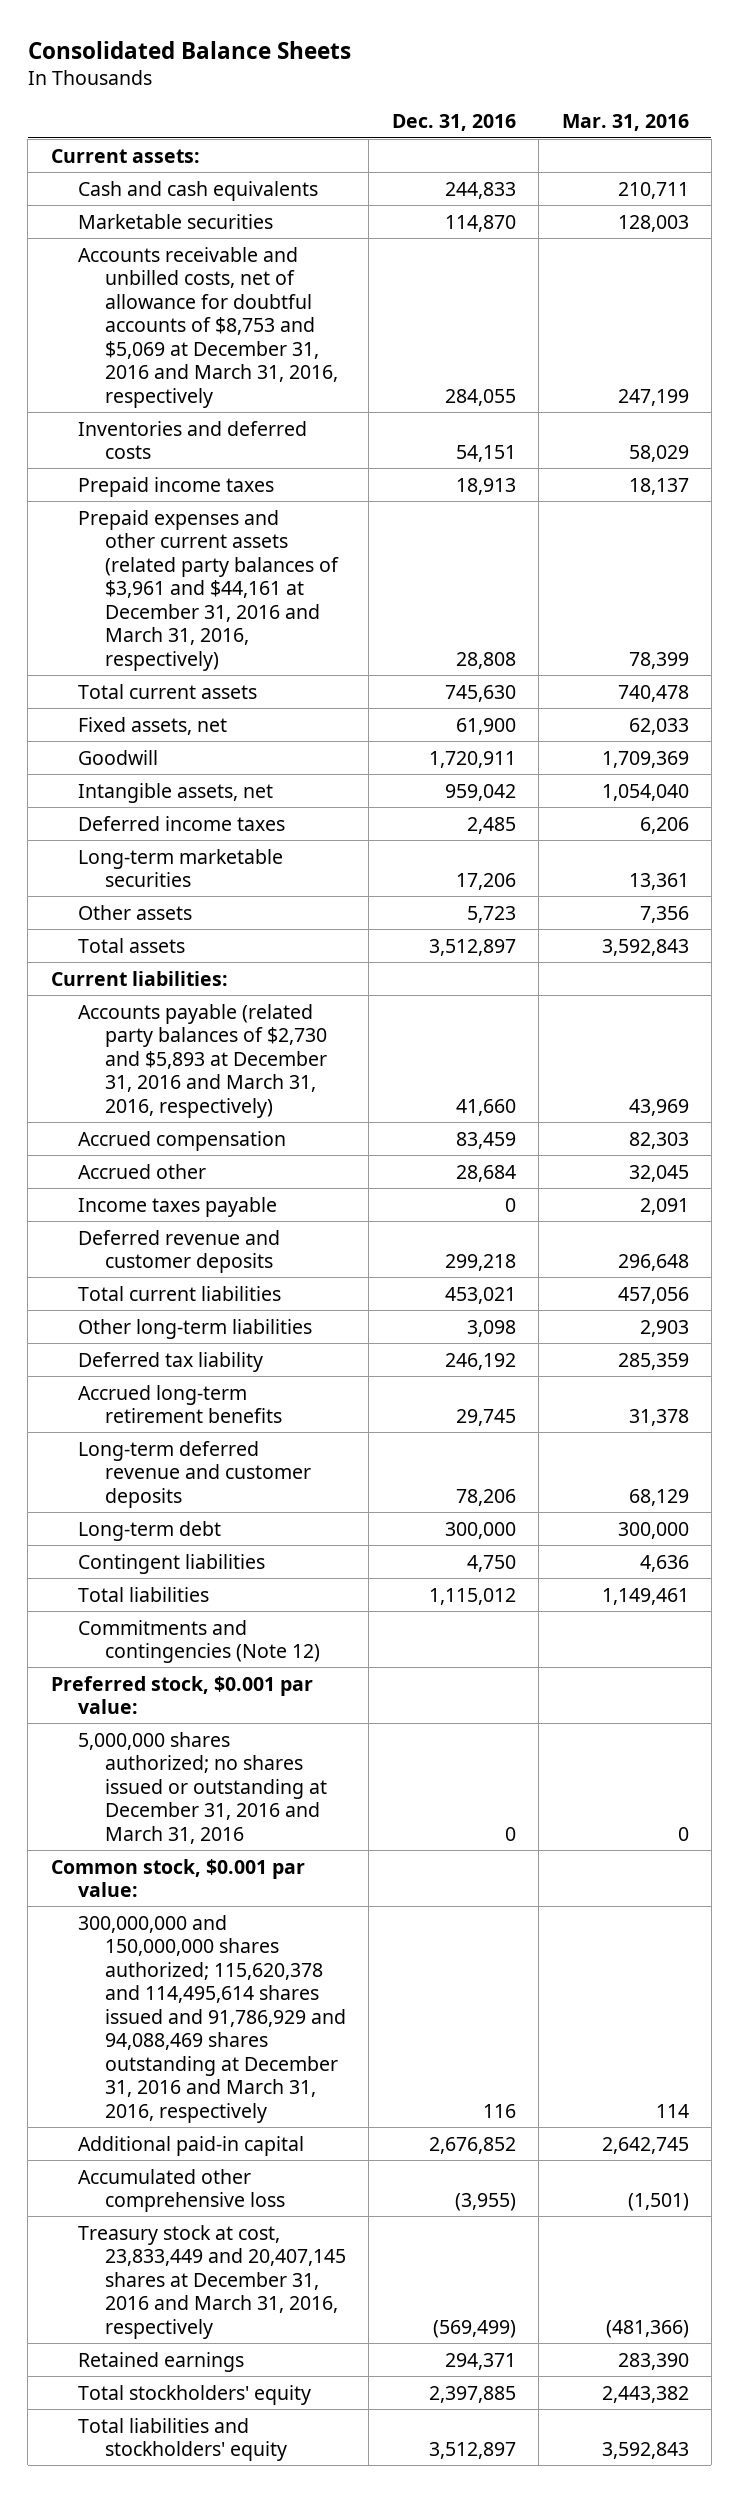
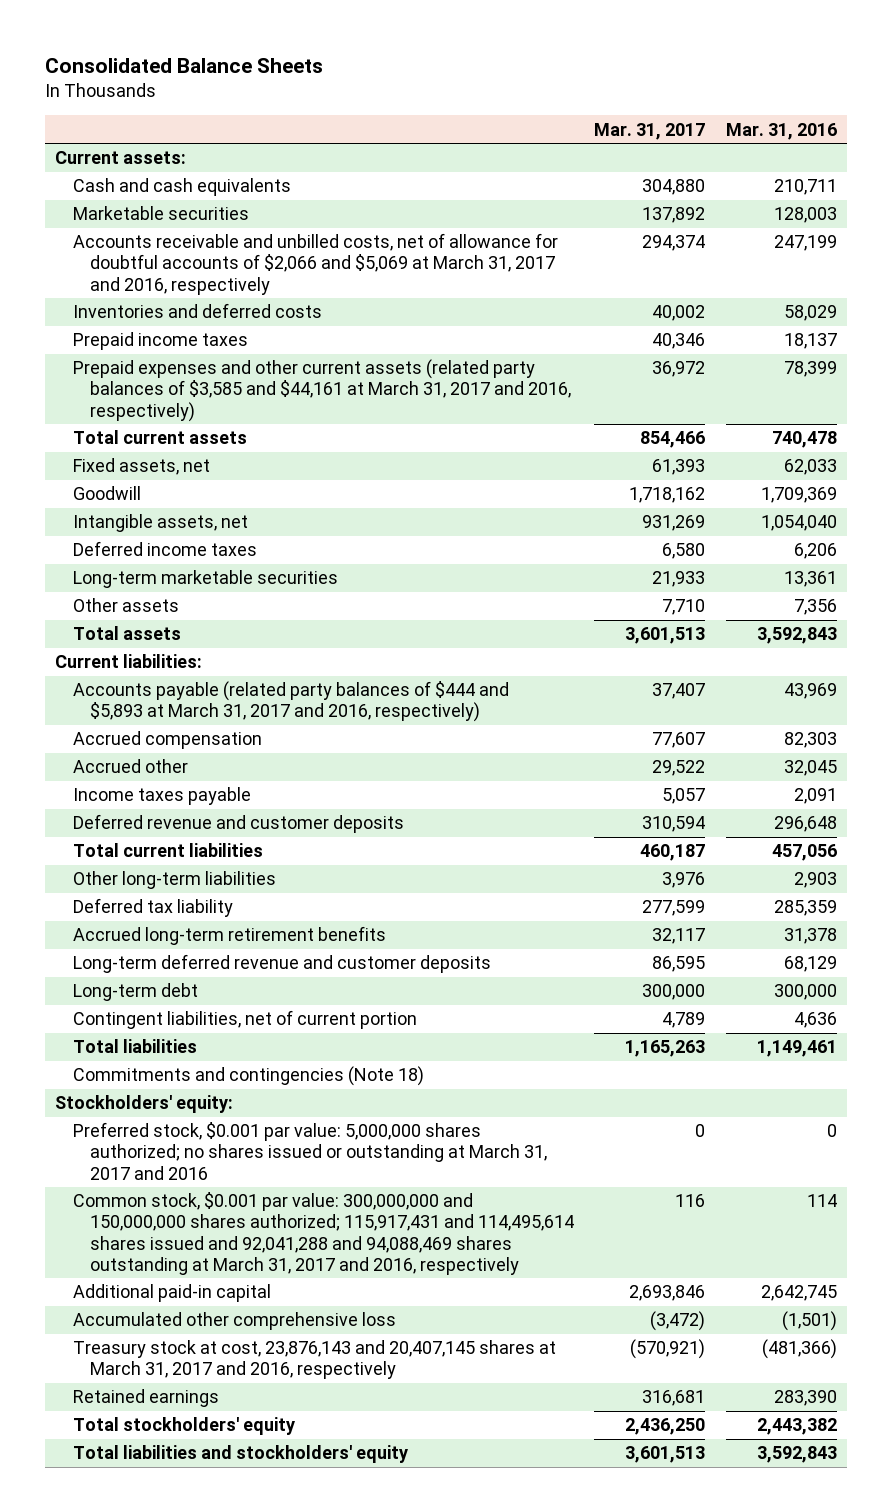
[391,114,516,132] Dec. 31, 2016 -> none
none -> [594,122,706,140] Mar. 31, 2017
[77,246,338,408] Accounts receivable and unbilled costs, net of allowance for doubtful accounts of $8,753 and $5,069 at December 31, 2016 and March 31, 2016, respectively -> [72,233,558,295] Accounts receivable and unbilled costs, net of allowance for doubtful accounts of $2,066 and $5,069 at March 31, 2017 and 2016, respectively
[77,509,339,671] Prepaid expenses and other current assets (related party balances of $3,961 and $44,161 at December 31, 2016 and March 31, 2016, respectively) -> [72,359,571,422] Prepaid expenses and other current assets (related party balances of $3,585 and $44,161 at March 31, 2017 and 2016, respectively)
[77,1003,327,1118] Accounts payable (related party balances of $2,730 and $5,893 at December 31, 2016 and March 31, 2016, respectively) -> [72,681,509,723] Accounts payable (related party balances of $444 and $5,893 at March 31, 2017 and 2016, respectively)
[77,1553,265,1574] Contingent liabilities -> [72,1010,417,1030] Contingent liabilities, net of current portion
[50,1675,313,1715] Preferred stock, $0.001 par value: -> none
[50,1858,305,1898] Common stock, $0.001 par value: -> none
[77,1619,320,1664] Commitments and contingencies (Note 12) -> [72,1066,424,1087] Commitments and contingencies (Note 18)
none -> [55,1095,234,1114] Stockholders' equity:
[77,1731,327,1844] 5,000,000 shares authorized; no shares issued or outstanding at December 31, 2016 and March 31, 2016 -> [72,1122,547,1180] Preferred stock, $0.001 par value: 5,000,000 shares authorized; no shares issued or outstanding at March 31, 2017 and 2016
[77,1914,346,2123] 300,000,000 and 150,000,000 shares authorized; 115,620,378 and 114,495,614 shares issued and 91,786,929 and 94,088,469 shares outstanding at December 31, 2016 and March 31, 2016, respectively -> [72,1192,574,1275] Common stock, $0.001 par value: 300,000,000 and 150,000,000 shares authorized; 115,917,431 and 114,495,614 shares issued and 92,041,288 and 94,088,469 shares outstanding at March 31, 2017 and 2016, respectively
[77,2224,346,2339] Treasury stock at cost, 23,833,449 and 20,407,145 shares at December 31, 2016 and March 31, 2016, respectively -> [72,1340,556,1380] Treasury stock at cost, 23,876,143 and 20,407,145 shares at March 31, 2017 and 2016, respectively

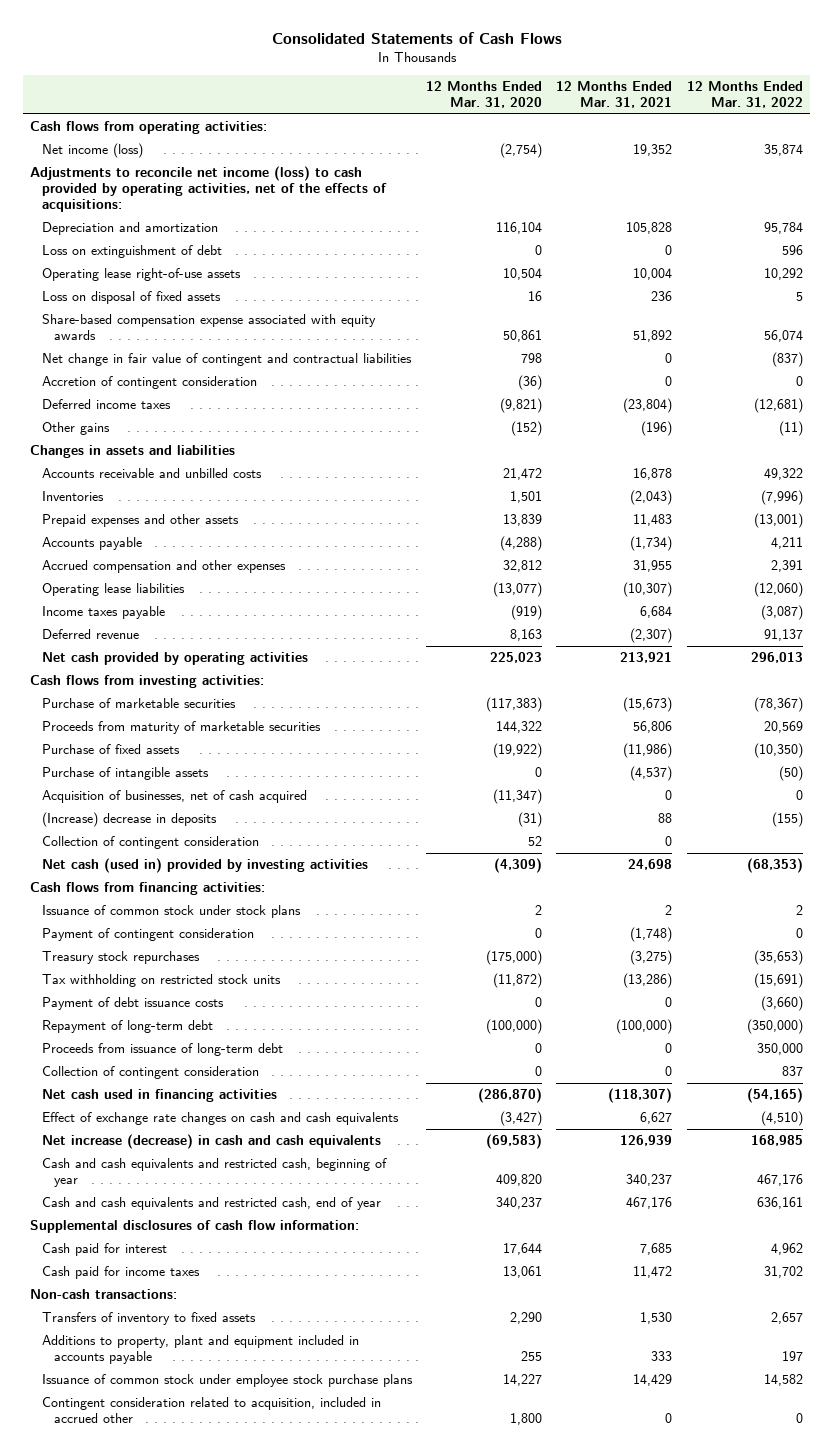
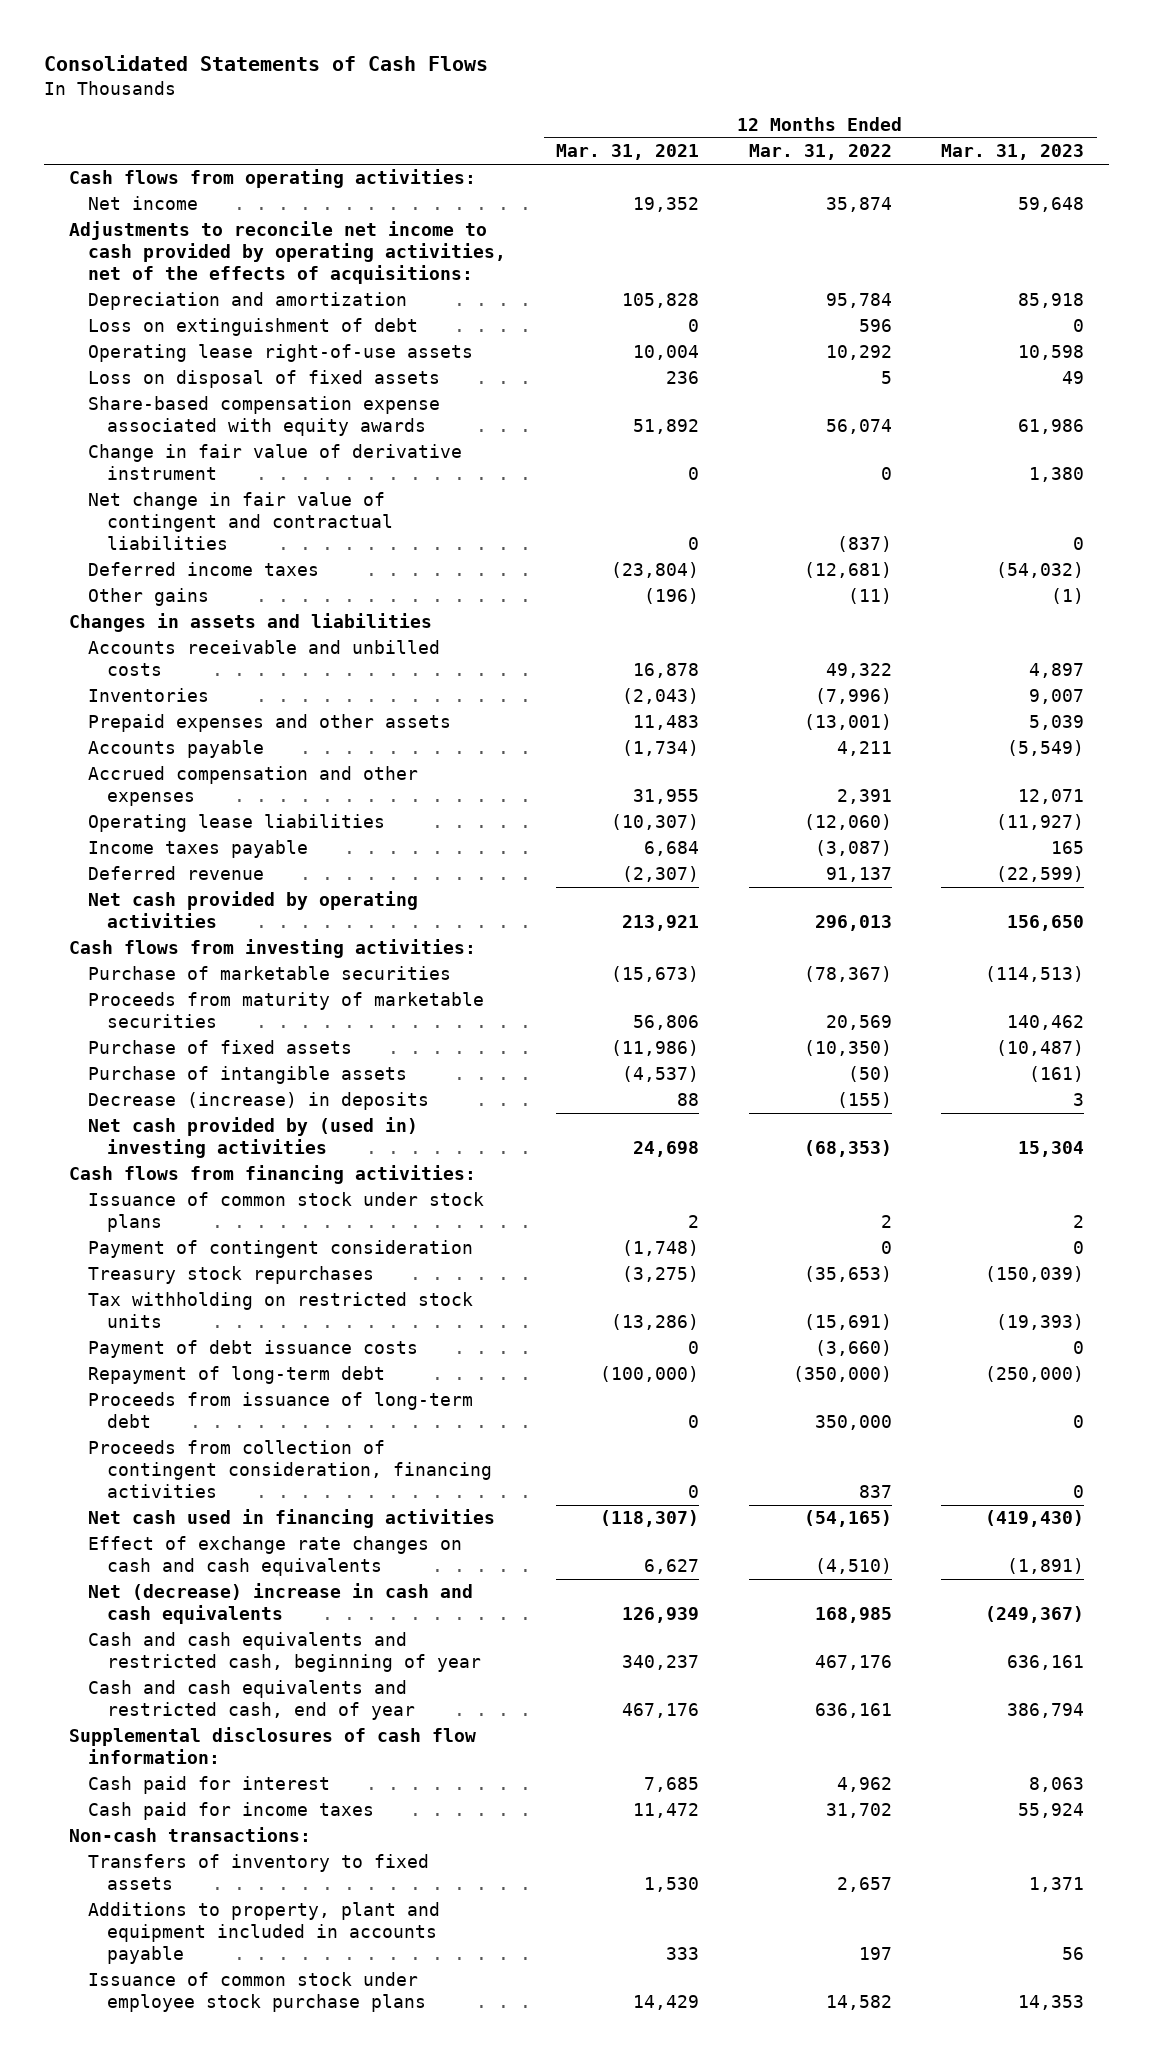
[426,81,543,109] 12 Months Ended Mar. 31, 2020 -> none
none -> [941,144,1085,161] Mar. 31, 2023
[41,142,143,158] Net income (loss) -> [88,196,199,211] Net income
[30,165,387,213] Adjustments to reconcile net income (loss) to cash provided by operating activities, net of the effects of acquisitions: -> [69,221,507,284] Adjustments to reconcile net income to cash provided by operating activities, net of the effects of acquisitions:
none -> [88,444,463,481] Change in fair value of derivative instrument
[41,375,257,389] Accretion of contingent consideration -> none
[41,789,307,803] Acquisition of businesses, net of cash acquired -> none
[41,835,259,849] Collection of contingent consideration -> none
[41,811,217,827] (Increase) decrease in deposits -> [88,1092,430,1111] Decrease (increase) in deposits
[41,857,368,873] Net cash (used in) provided by investing activities -> [88,1117,419,1159] Net cash provided by (used in) investing activities
[41,1065,259,1079] Collection of contingent consideration -> [88,1440,493,1498] Proceeds from collection of contingent consideration, financing activities
[41,1133,381,1149] Net increase (decrease) in cash and cash equivalents -> [88,1583,474,1625] Net (decrease) increase in cash and cash equivalents
[41,1396,381,1424] Contingent consideration related to acquisition, included in accrued other -> none

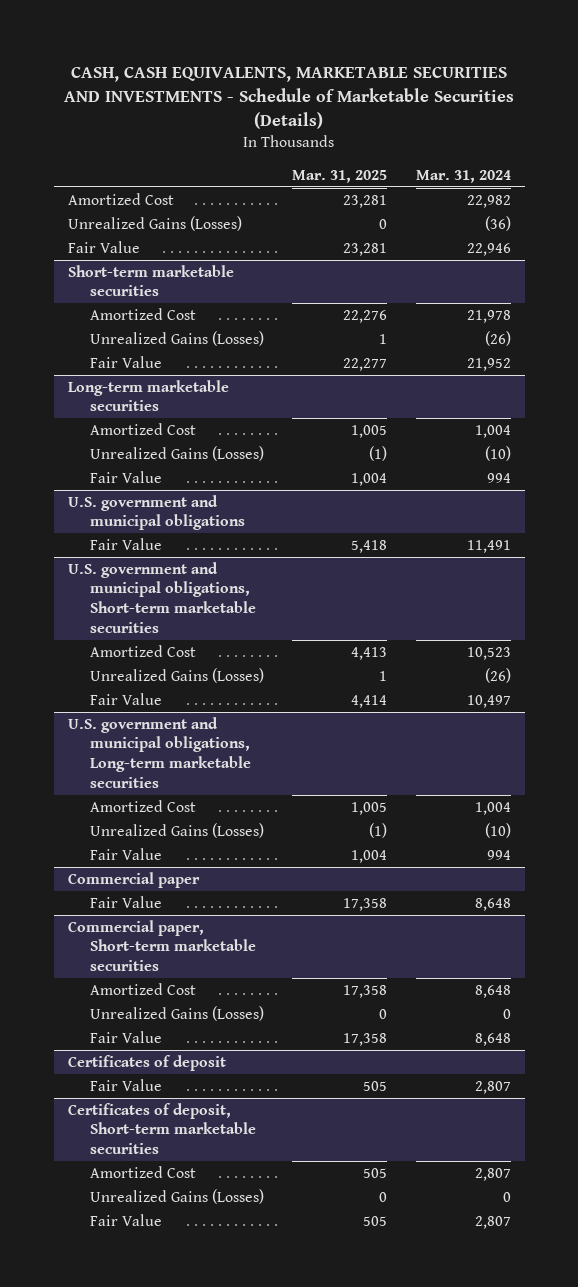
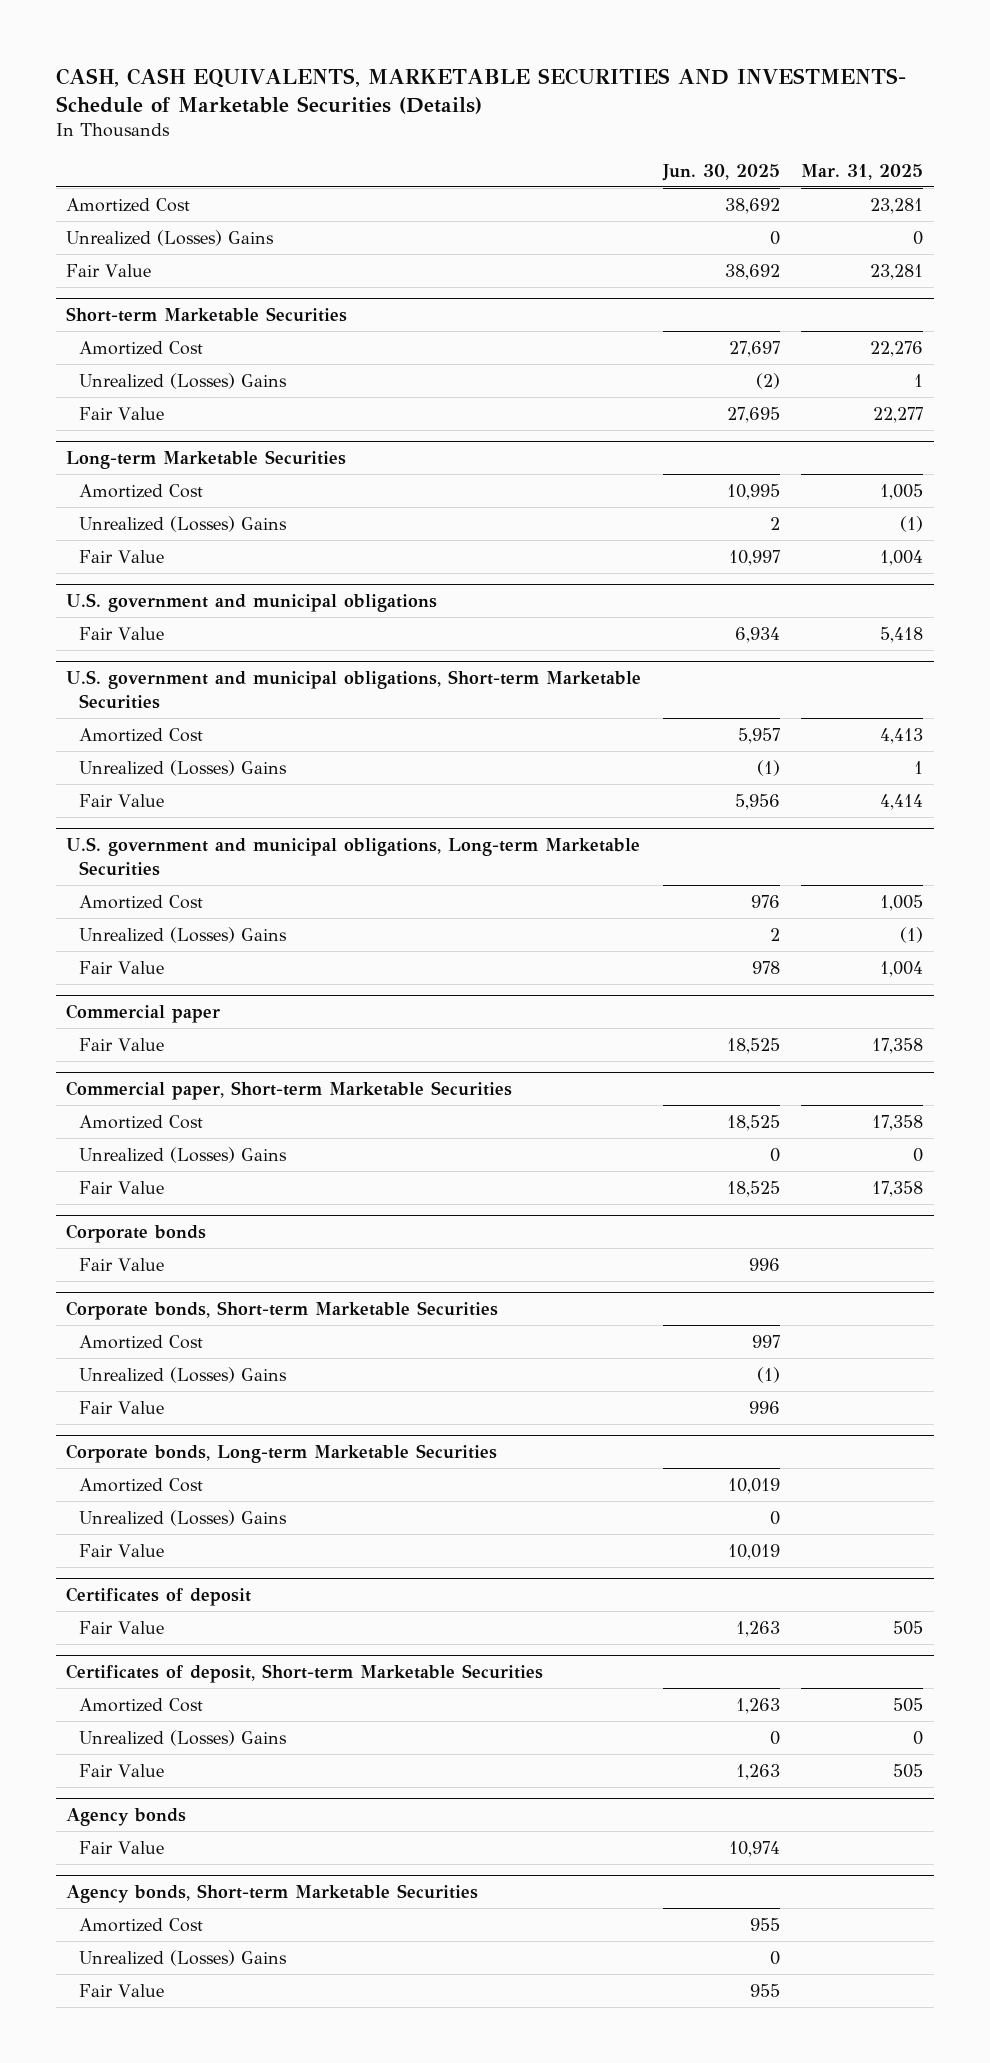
[64,66,515,130] CASH, CASH EQUIVALENTS, MARKETABLE SECURITIES AND INVESTMENTS - Schedule of Marketable Securities (Details) -> [55,67,906,114] CASH, CASH EQUIVALENTS, MARKETABLE SECURITIES AND INVESTMENTS- Schedule of Marketable Securities (Details)
[415,169,511,183] Mar. 31, 2024 -> none
none -> [661,163,780,181] Jun. 30, 2025
[67,215,242,231] Unrealized Gains (Losses) -> [66,229,275,246] Unrealized (Losses) Gains
[67,264,234,297] Short-term marketable securities -> [66,307,348,323] Short-term Marketable Securities
[90,330,265,346] Unrealized Gains (Losses) -> [79,372,288,389] Unrealized (Losses) Gains
[67,379,229,412] Long-term marketable securities -> [66,450,347,470] Long-term Marketable Securities
[90,445,265,461] Unrealized Gains (Losses) -> [79,515,288,532] Unrealized (Losses) Gains
[67,561,257,633] U.S. government and municipal obligations, Short-term marketable securities -> [66,670,642,709] U.S. government and municipal obligations, Short-term Marketable Securities
[90,667,265,683] Unrealized Gains (Losses) -> [79,759,288,776] Unrealized (Losses) Gains
[67,716,252,788] U.S. government and municipal obligations, Long-term marketable securities -> [66,837,641,876] U.S. government and municipal obligations, Long-term Marketable Securities
[90,822,265,838] Unrealized Gains (Losses) -> [79,926,288,943] Unrealized (Losses) Gains
[67,919,257,972] Commercial paper, Short-term marketable securities -> [66,1081,513,1101] Commercial paper, Short-term Marketable Securities
[90,1005,265,1021] Unrealized Gains (Losses) -> [79,1146,288,1163] Unrealized (Losses) Gains
none -> [66,1224,207,1244] Corporate bonds
none -> [79,1257,165,1271] Fair Value
none -> [66,1301,499,1321] Corporate bonds, Short-term Marketable Securities
none -> [79,1334,204,1349] Amortized Cost
none -> [79,1366,288,1383] Unrealized (Losses) Gains
none -> [79,1400,165,1414] Fair Value
none -> [66,1444,498,1464] Corporate bonds, Long-term Marketable Securities
none -> [79,1477,204,1492] Amortized Cost
none -> [79,1509,288,1526] Unrealized (Losses) Gains
none -> [79,1543,165,1557] Fair Value
[67,1102,257,1155] Certificates of deposit, Short-term marketable securities -> [66,1664,544,1684] Certificates of deposit, Short-term Marketable Securities
[90,1188,265,1204] Unrealized Gains (Losses) -> [79,1729,288,1746] Unrealized (Losses) Gains
none -> [66,1808,187,1827] Agency bonds
none -> [79,1840,165,1854] Fair Value
none -> [66,1884,479,1904] Agency bonds, Short-term Marketable Securities
none -> [79,1917,204,1932] Amortized Cost
none -> [79,1949,288,1966] Unrealized (Losses) Gains
none -> [79,1983,165,1997] Fair Value

